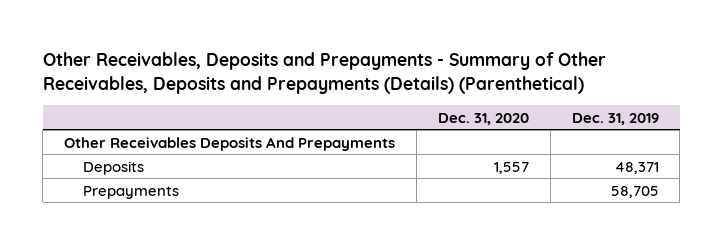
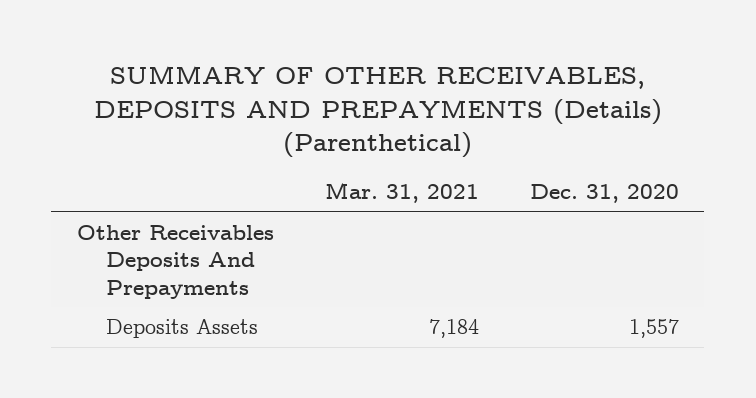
[42,52,606,94] Other Receivables, Deposits and Prepayments - Summary of Other Receivables, Deposits and Prepayments (Details) (Parenthetical) -> [93,66,662,158] SUMMARY OF OTHER RECEIVABLES, DEPOSITS AND PREPAYMENTS (Details) (Parenthetical)
[571,112,659,125] Dec. 31, 2019 -> none
none -> [324,182,479,204] Mar. 31, 2021
[82,185,179,199] Prepayments -> none
[82,160,144,175] Deposits -> [106,319,259,339] Deposits Assets

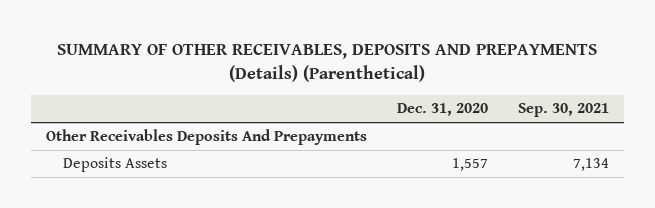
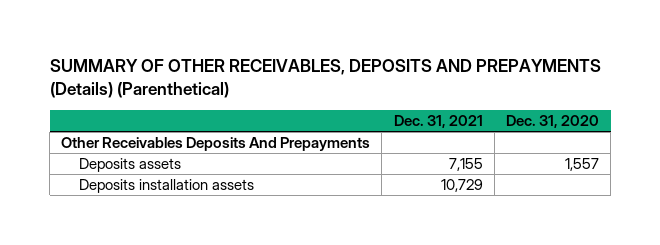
[517,103,609,118] Sep. 30, 2021 -> none
none -> [393,115,483,129] Dec. 31, 2021
[63,157,168,173] Deposits Assets -> [78,157,181,172] Deposits assets
none -> [78,178,254,193] Deposits installation assets

